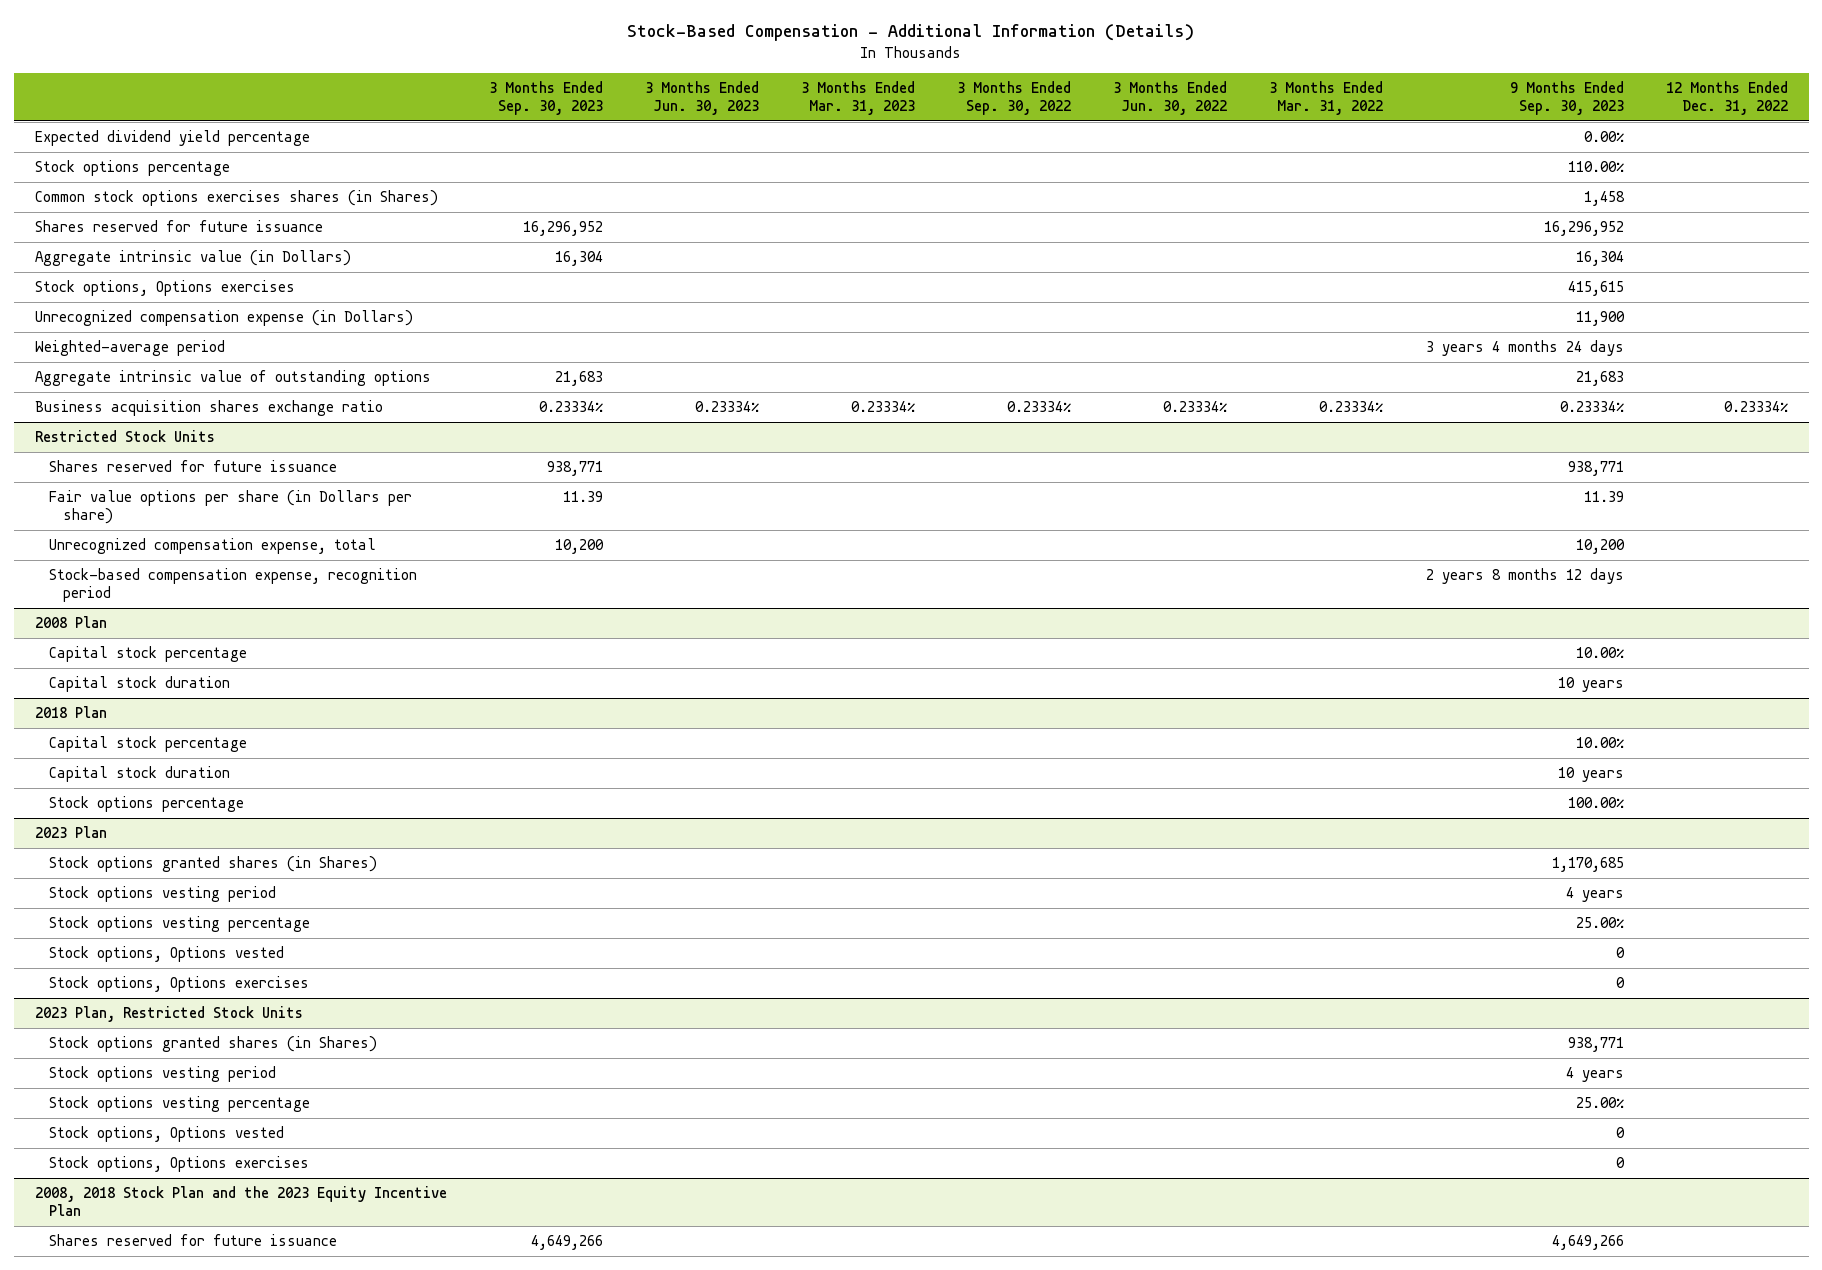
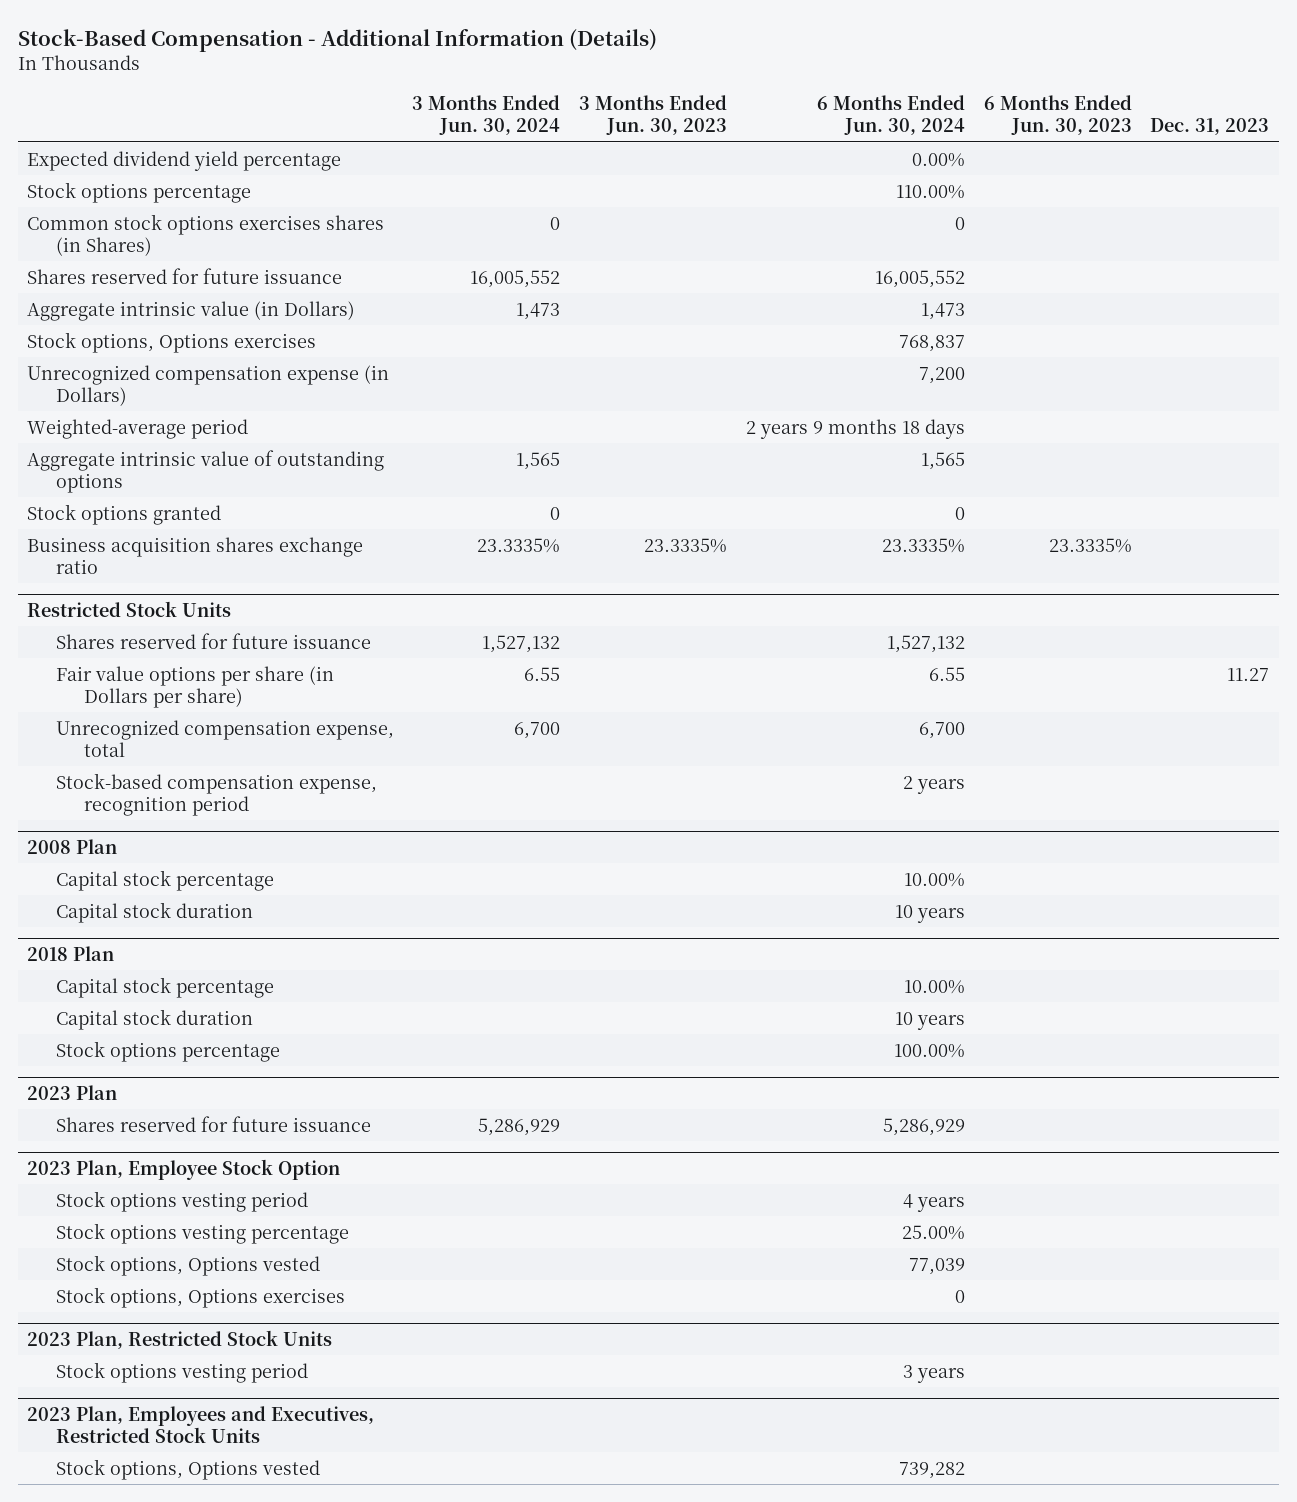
[488,80,603,116] 3 Months Ended Sep. 30, 2023 -> none
[801,80,916,116] 3 Months Ended Mar. 31, 2023 -> none
[957,80,1072,116] 3 Months Ended Sep. 30, 2022 -> none
[1113,80,1228,116] 3 Months Ended Jun. 30, 2022 -> none
[1269,80,1384,116] 3 Months Ended Mar. 31, 2022 -> none
[1509,80,1624,116] 9 Months Ended Sep. 30, 2023 -> none
[1665,80,1788,116] 12 Months Ended Dec. 31, 2022 -> none
none -> [412,94,561,136] 3 Months Ended Jun. 30, 2024
none -> [816,94,965,136] 6 Months Ended Jun. 30, 2024
none -> [983,94,1132,136] 6 Months Ended Jun. 30, 2023
none -> [1150,118,1270,136] Dec. 31, 2023
none -> [27,503,222,525] Stock options granted
[695,401,760,413] 0.23334% -> [644,537,728,553] 23.3335%
[49,856,378,873] Stock options granted shares (in Shares) -> none
[49,886,277,903] Stock options vesting period -> none
[49,916,311,933] Stock options vesting percentage -> none
[49,946,285,963] Stock options, Options vested -> none
[49,976,310,993] Stock options, Options exercises -> none
none -> [55,1115,371,1132] Shares reserved for future issuance
none -> [27,1158,341,1180] 2023 Plan, Employee Stock Option
none -> [55,1190,308,1212] Stock options vesting period
none -> [55,1222,349,1244] Stock options vesting percentage
none -> [55,1254,320,1276] Stock options, Options vested
none -> [55,1286,345,1308] Stock options, Options exercises
[49,1036,378,1053] Stock options granted shares (in Shares) -> none
[49,1096,311,1113] Stock options vesting percentage -> none
[49,1126,285,1143] Stock options, Options vested -> none
[49,1156,310,1173] Stock options, Options exercises -> none
[34,1186,447,1217] 2008, 2018 Stock Plan and the 2023 Equity Incentive Plan -> none
[49,1234,338,1247] Shares reserved for future issuance -> none
none -> [27,1405,375,1443] 2023 Plan, Employees and Executives, Restricted Stock Units
none -> [55,1458,320,1480] Stock options, Options vested

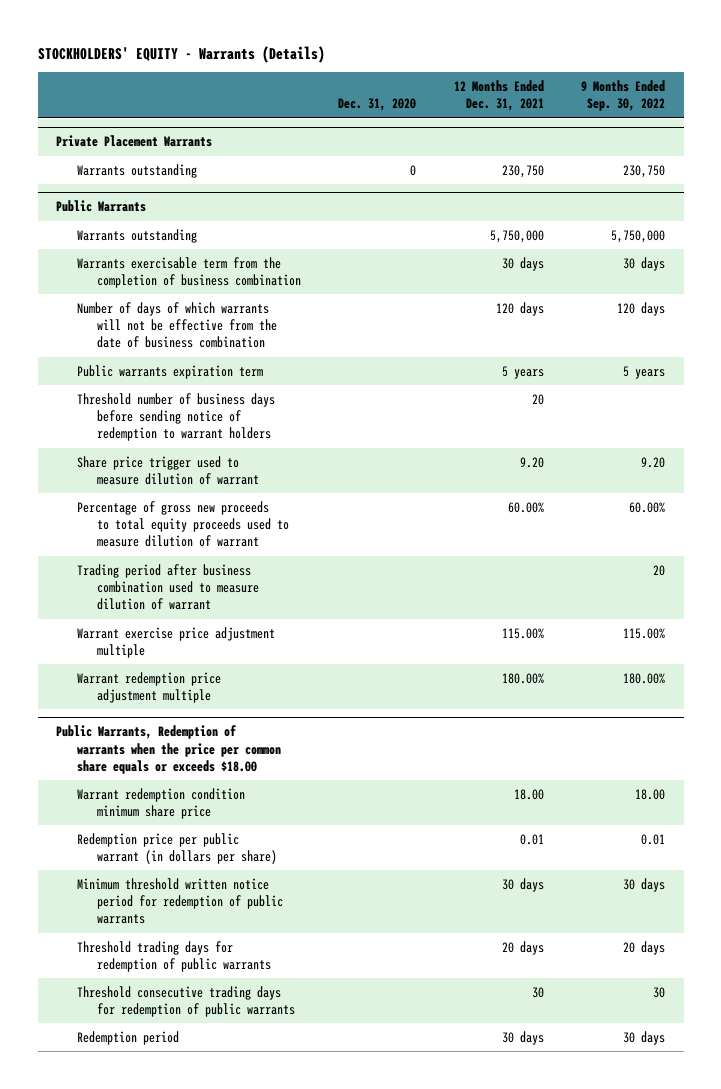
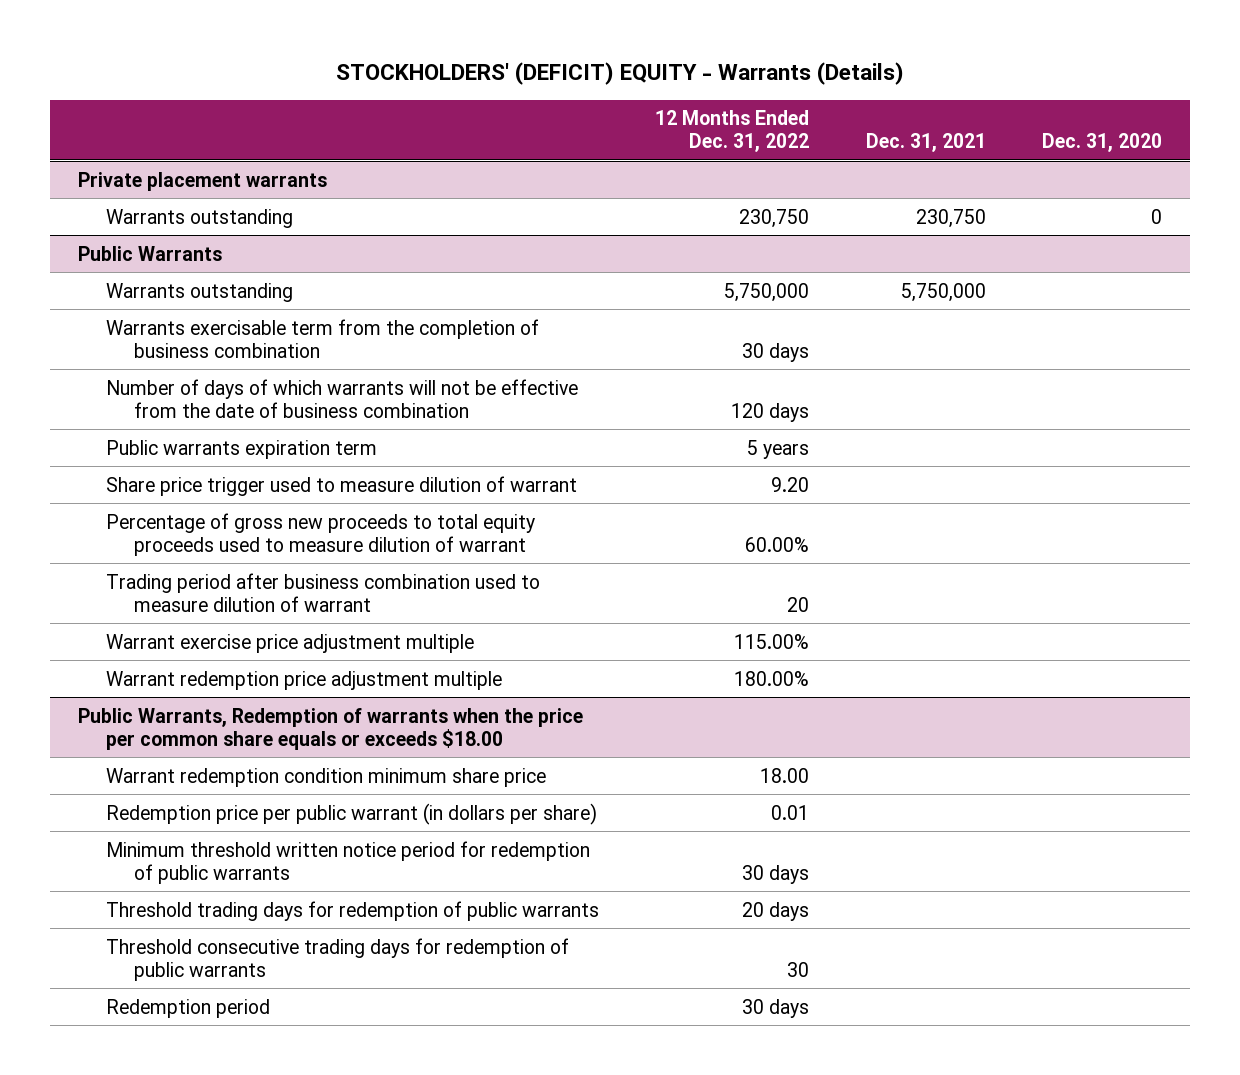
[37,45,325,63] STOCKHOLDERS' EQUITY - Warrants (Details) -> [336,62,905,86] STOCKHOLDERS' (DEFICIT) EQUITY - Warrants (Details)
[453,80,544,112] 12 Months Ended Dec. 31, 2021 -> none
[580,80,665,112] 9 Months Ended Sep. 30, 2022 -> none
none -> [655,110,810,153] 12 Months Ended Dec. 31, 2022
none -> [865,133,986,153] Dec. 31, 2021
[56,135,213,148] Private Placement Warrants -> [78,171,328,191] Private placement warrants
[76,392,275,442] Threshold number of business days before sending notice of redemption to warrant holders -> none

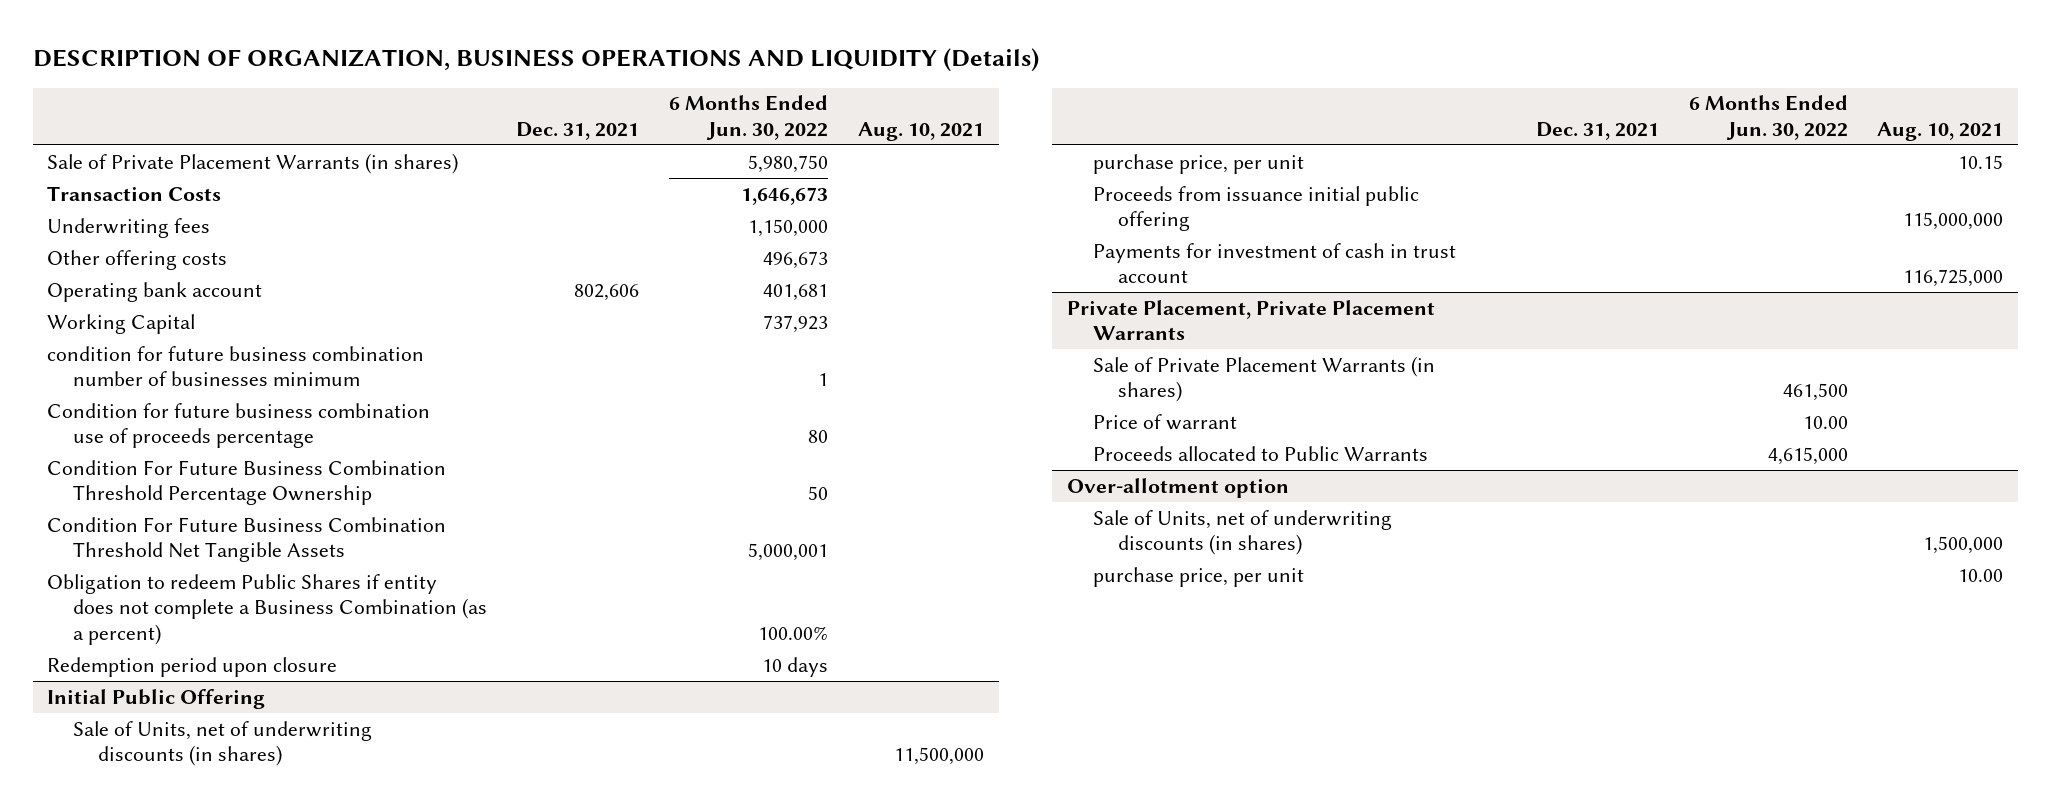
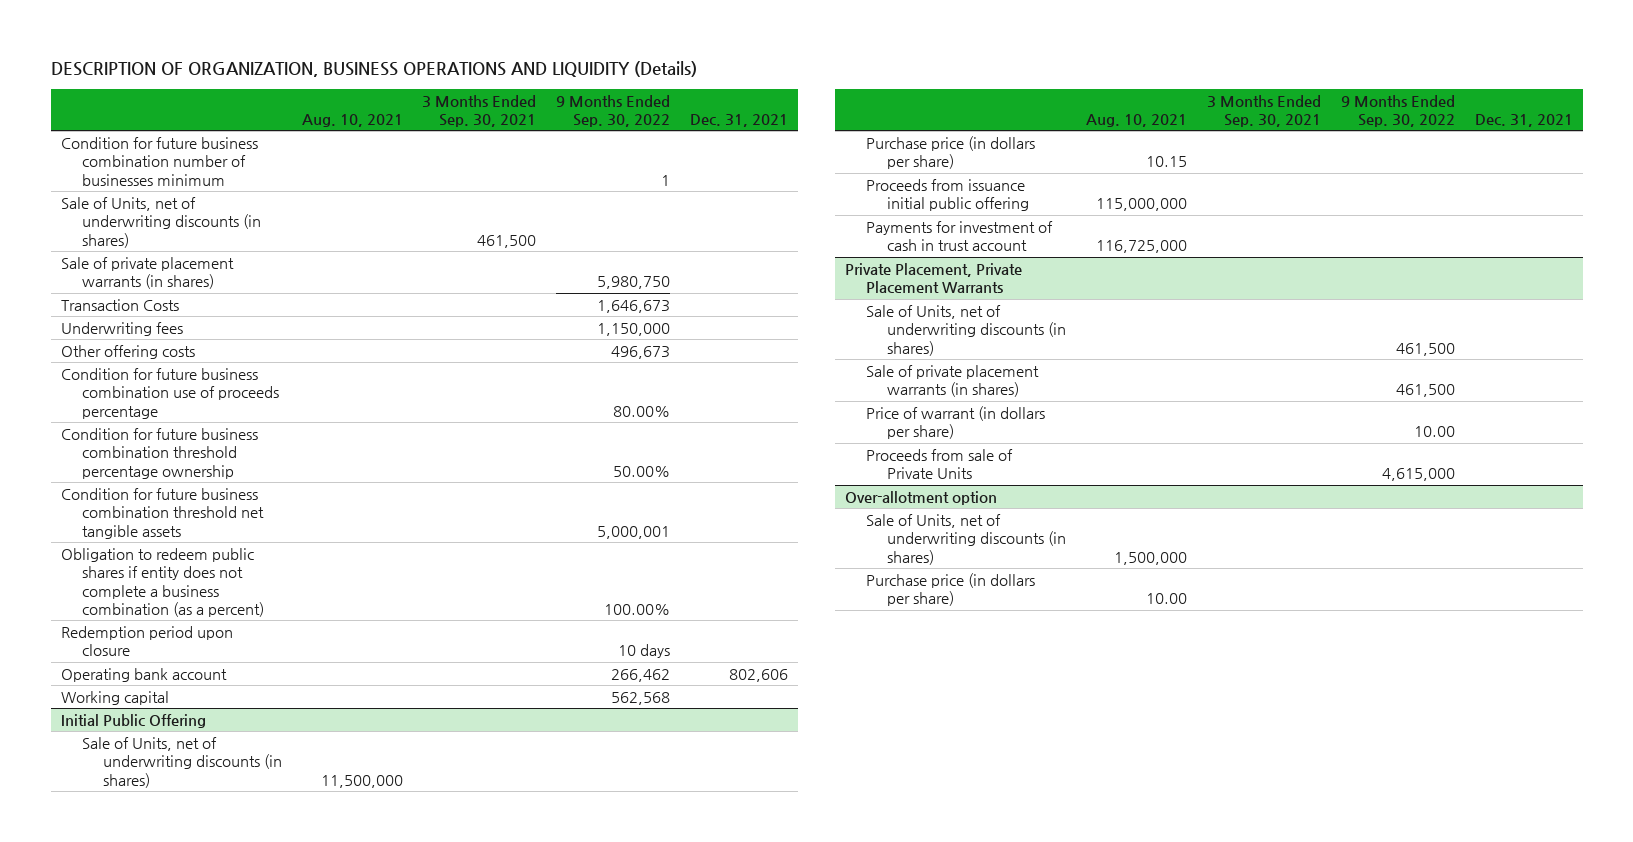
[669,95,829,140] 6 Months Ended Jun. 30, 2022 -> none
none -> [422,94,537,128] 3 Months Ended Sep. 30, 2021
none -> [556,94,671,128] 9 Months Ended Sep. 30, 2022
none -> [60,136,258,186] Condition for future business combination number of businesses minimum
none -> [60,196,261,248] Sale of Units, net of underwriting discounts (in shares)
[47,152,459,174] Sale of Private Placement Warrants (in shares) -> [60,256,234,290] Sale of private placement warrants (in shares)
[47,313,196,334] Working Capital -> none
[47,345,425,387] condition for future business combination number of businesses minimum -> none
[47,459,447,506] Condition For Future Business Combination Threshold Percentage Ownership -> [60,427,258,479] Condition for future business combination threshold percentage ownership
[47,516,447,563] Condition For Future Business Combination Threshold Net Tangible Assets -> [60,487,264,539] Condition for future business combination threshold net tangible assets
[47,573,487,645] Obligation to redeem Public Shares if entity does not complete a Business Combination (as a percent) -> [60,547,264,617] Obligation to redeem public shares if entity does not complete a business combination (as a percent)
[47,281,263,302] Operating bank account -> [60,667,227,682] Operating bank account
none -> [60,690,169,705] Working capital
[1092,153,1304,174] purchase price, per unit -> [866,135,1036,170] Purchase price (in dollars per share)
none -> [866,304,1067,356] Sale of Units, net of underwriting discounts (in shares)
[1092,355,1435,403] Sale of Private Placement Warrants (in shares) -> [866,364,1040,398] Sale of private placement warrants (in shares)
[1092,413,1237,430] Price of warrant -> [866,405,1046,440] Price of warrant (in dollars per share)
[1092,445,1428,461] Proceeds allocated to Public Warrants -> [866,448,1014,480] Proceeds from sale of Private Units
[1092,566,1304,587] purchase price, per unit -> [866,572,1036,607] Purchase price (in dollars per share)

